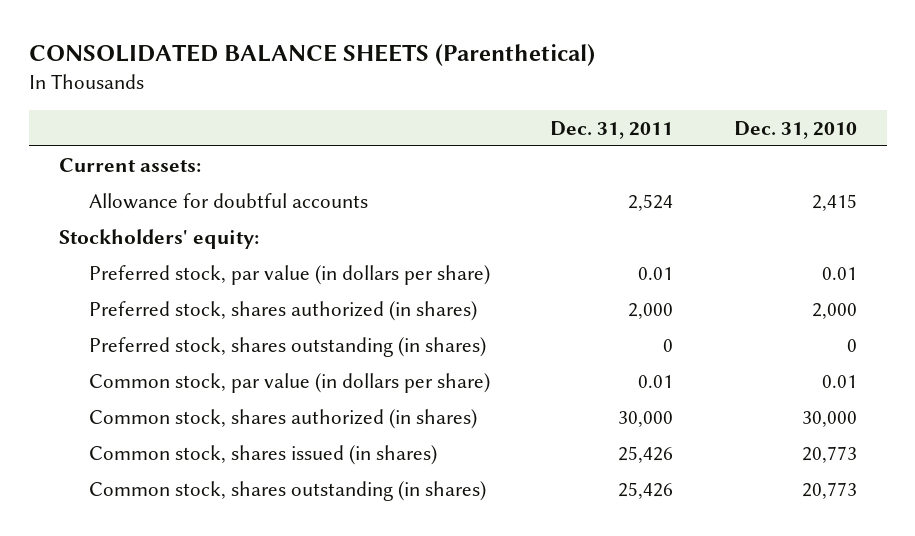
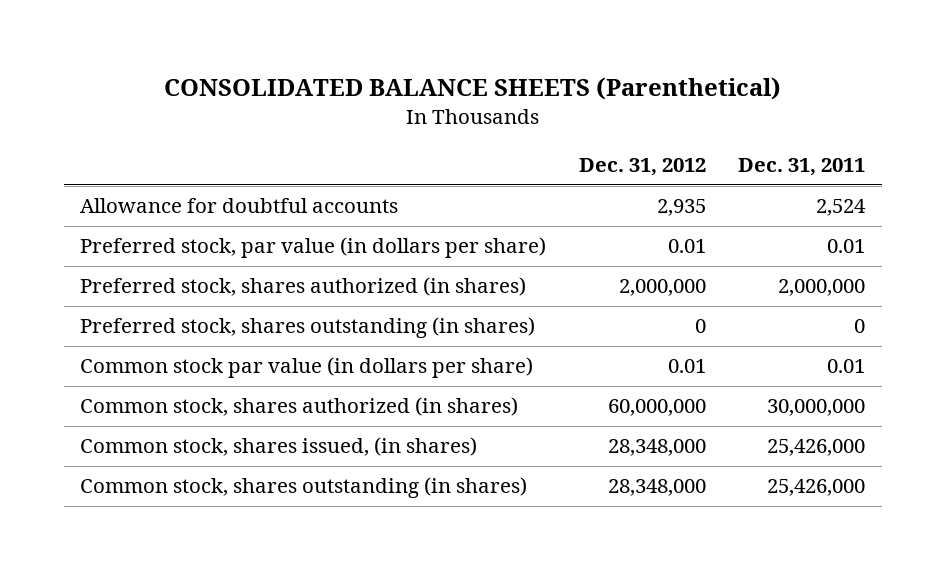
[733,120,857,139] Dec. 31, 2010 -> none
none -> [578,158,706,177] Dec. 31, 2012
[58,157,201,172] Current assets: -> none
[58,228,259,249] Stockholders' equity: -> none
[628,302,674,319] 2,000 -> [778,279,866,297] 2,000,000
[89,372,491,393] Common stock, par value (in dollars per share) -> [80,357,534,379] Common stock par value (in dollars per share)
[618,410,674,427] 30,000 -> [767,399,866,417] 30,000,000
[89,444,438,465] Common stock, shares issued (in shares) -> [80,437,478,457] Common stock, shares issued, (in shares)
[618,445,674,463] 25,426 -> [767,439,866,457] 25,426,000
[618,481,674,499] 25,426 -> [767,479,866,497] 25,426,000

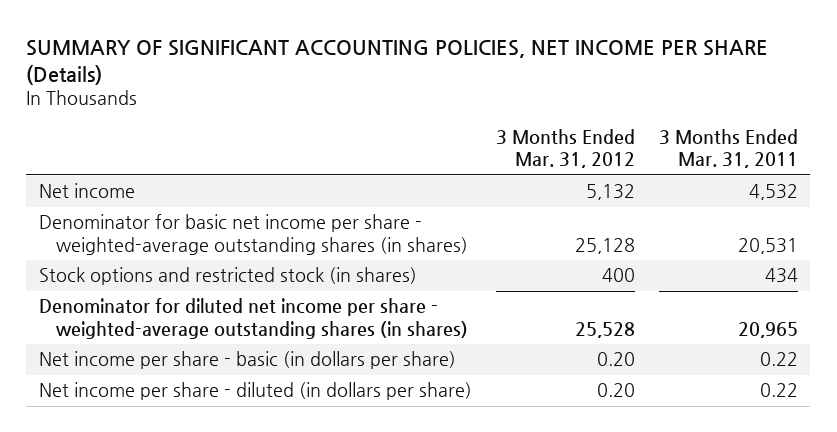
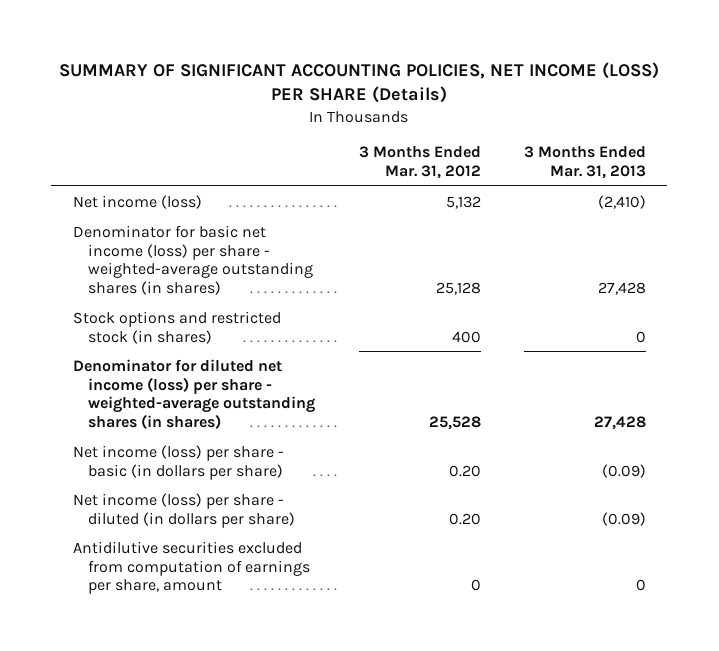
[26,39,769,85] SUMMARY OF SIGNIFICANT ACCOUNTING POLICIES, NET INCOME PER SHARE (Details) -> [59,61,660,104] SUMMARY OF SIGNIFICANT ACCOUNTING POLICIES, NET INCOME (LOSS) PER SHARE (Details)
[659,128,799,169] 3 Months Ended Mar. 31, 2011 -> none
none -> [523,146,646,179] 3 Months Ended Mar. 31, 2013
[38,183,135,199] Net income -> [73,194,203,209] Net income (loss)
[38,214,469,255] Denominator for basic net income per share - weighted-average outstanding shares (in shares) -> [73,224,314,296] Denominator for basic net income (loss) per share - weighted-average outstanding shares (in shares)
[38,298,469,339] Denominator for diluted net income per share - weighted-average outstanding shares (in shares) -> [73,358,316,430] Denominator for diluted net income (loss) per share - weighted-average outstanding shares (in shares)
[38,351,456,370] Net income per share - basic (in dollars per share) -> [73,444,285,480] Net income (loss) per share - basic (in dollars per share)
[38,382,472,401] Net income per share - diluted (in dollars per share) -> [73,492,296,528] Net income (loss) per share - diluted (in dollars per share)
none -> [73,540,311,595] Antidilutive securities excluded from computation of earnings per share, amount

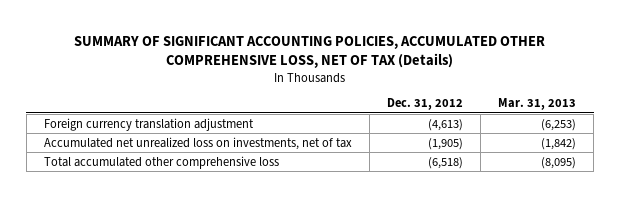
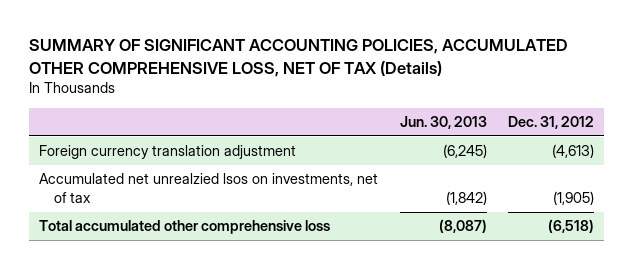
[498,98,577,111] Mar. 31, 2013 -> none
none -> [399,115,487,129] Jun. 30, 2013
[43,136,352,150] Accumulated net unrealized loss on investments, net of tax -> [39,173,379,203] Accumulated net unrealzied lsos on investments, net of tax

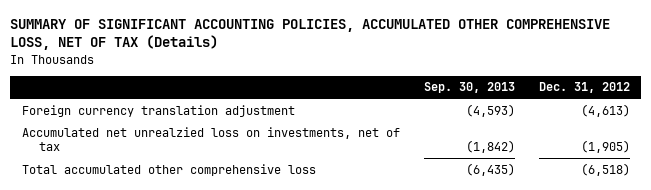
[399,115,487,129] Jun. 30, 2013 -> none
none -> [423,82,515,94] Sep. 30, 2013
[39,173,379,203] Accumulated net unrealzied lsos on investments, net of tax -> [21,126,400,152] Accumulated net unrealzied loss on investments, net of tax

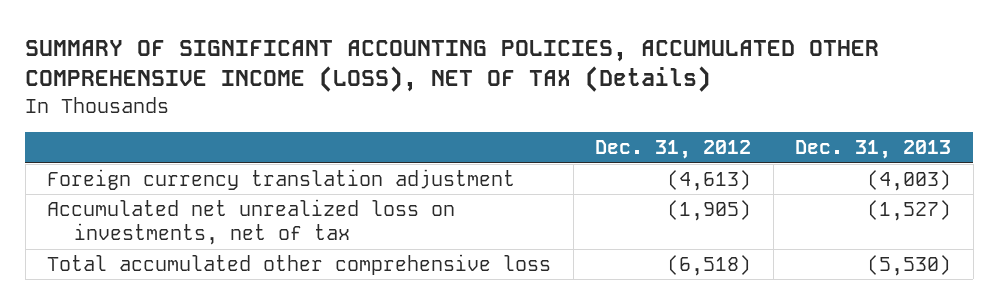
[9,18,610,51] SUMMARY OF SIGNIFICANT ACCOUNTING POLICIES, ACCUMULATED OTHER COMPREHENSIVE LOSS, NET OF TAX (Details) -> [25,39,880,93] SUMMARY OF SIGNIFICANT ACCOUNTING POLICIES, ACCUMULATED OTHER COMPREHENSIVE INCOME (LOSS), NET OF TAX (Details)
[423,82,515,94] Sep. 30, 2013 -> none
none -> [795,140,952,160] Dec. 31, 2013
[21,126,400,152] Accumulated net unrealzied loss on investments, net of tax -> [47,199,456,246] Accumulated net unrealized loss on investments, net of tax

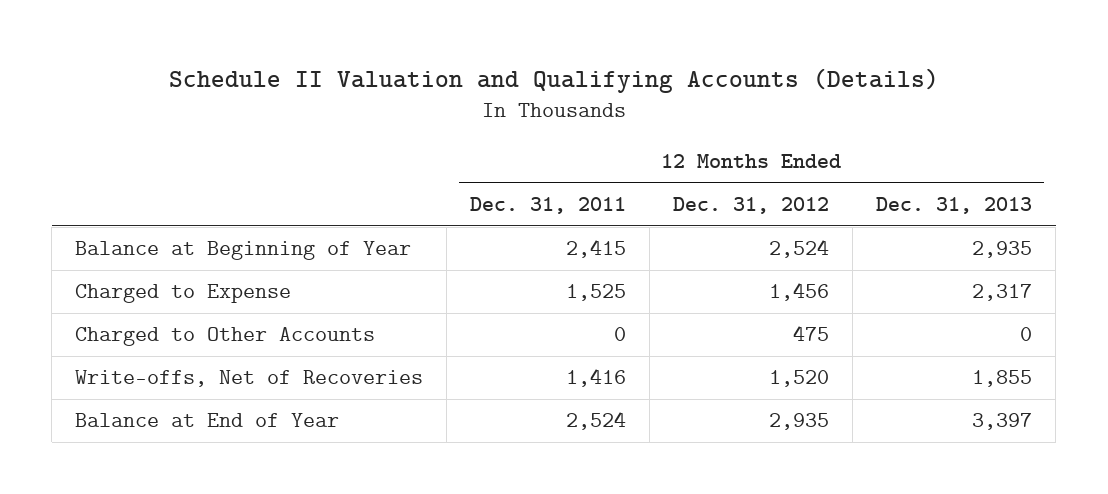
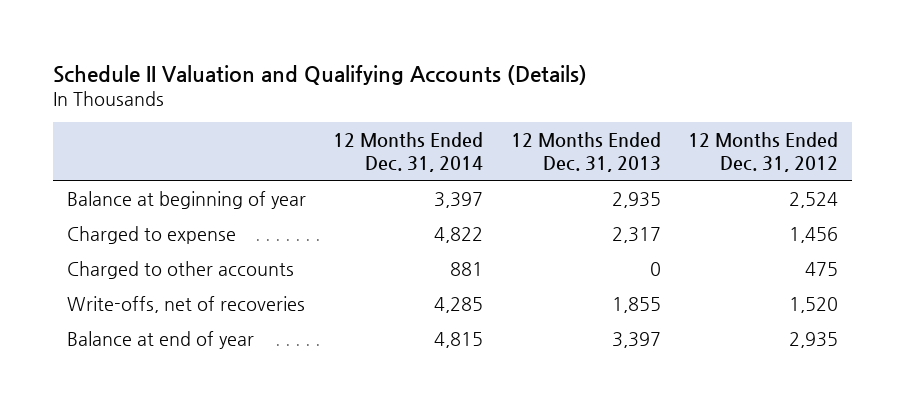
[470,197,627,215] Dec. 31, 2011 -> none
none -> [333,131,484,172] 12 Months Ended Dec. 31, 2014
[75,241,412,261] Balance at Beginning of Year -> [66,190,306,209] Balance at beginning of year
[75,284,292,304] Charged to Expense -> [66,225,236,244] Charged to expense
[75,327,376,347] Charged to Other Accounts -> [66,260,294,279] Charged to other accounts
[75,370,424,388] Write-offs, Net of Recoveries -> [66,295,305,313] Write-offs, net of recoveries
[75,413,340,428] Balance at End of Year -> [66,330,254,349] Balance at end of year

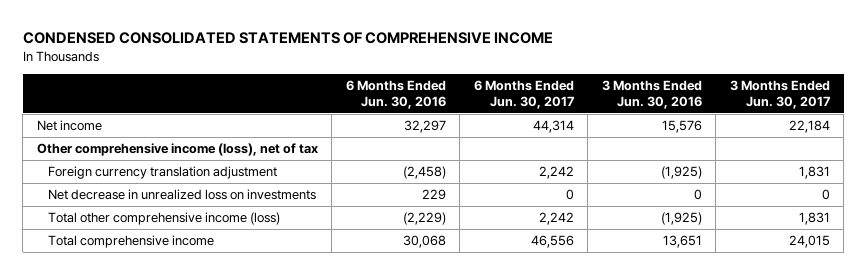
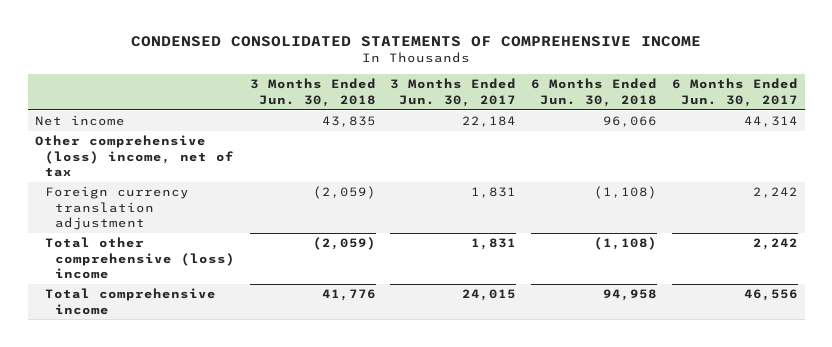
[345,80,446,109] 6 Months Ended Jun. 30, 2016 -> none
[601,80,702,109] 3 Months Ended Jun. 30, 2016 -> none
none -> [249,78,376,107] 3 Months Ended Jun. 30, 2018
none -> [531,78,658,107] 6 Months Ended Jun. 30, 2018
[36,142,318,156] Other comprehensive income (loss), net of tax -> [34,135,235,178] Other comprehensive (loss) income, net of tax
[47,188,316,200] Net decrease in unrealized loss on investments -> none
[47,211,280,225] Total other comprehensive income (loss) -> [45,237,236,280] Total other comprehensive (loss) income

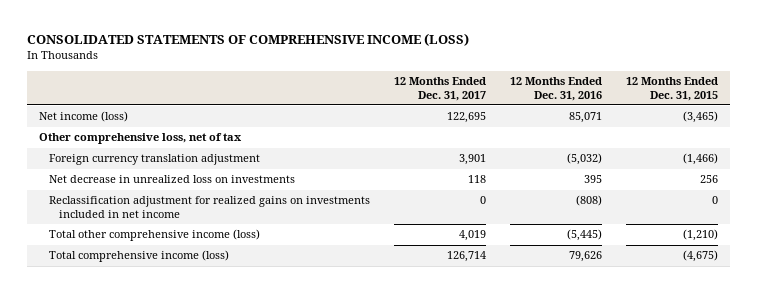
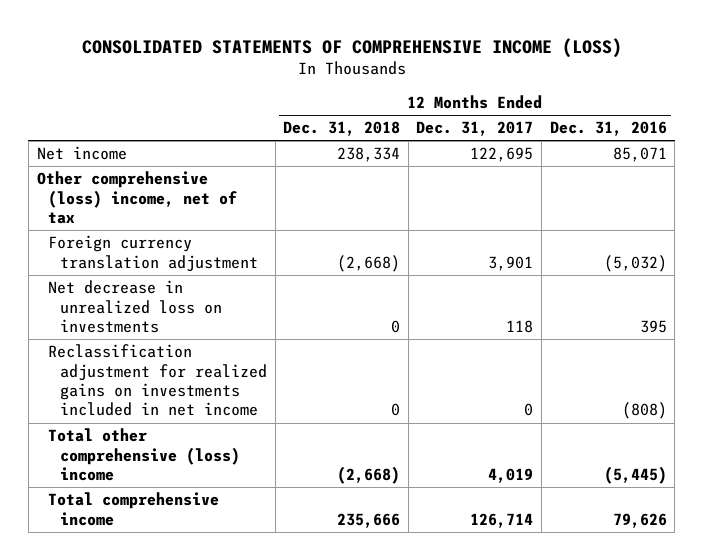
[626,77,719,101] 12 Months Ended Dec. 31, 2015 -> none
none -> [283,121,401,137] Dec. 31, 2018
[38,111,128,123] Net income (loss) -> [36,146,127,161] Net income
[38,133,242,145] Other comprehensive loss, net of tax -> [36,171,238,225] Other comprehensive (loss) income, net of tax
[49,229,261,242] Total other comprehensive income (loss) -> [48,428,241,482] Total other comprehensive (loss) income
[49,250,230,263] Total comprehensive income (loss) -> [48,492,220,526] Total comprehensive income

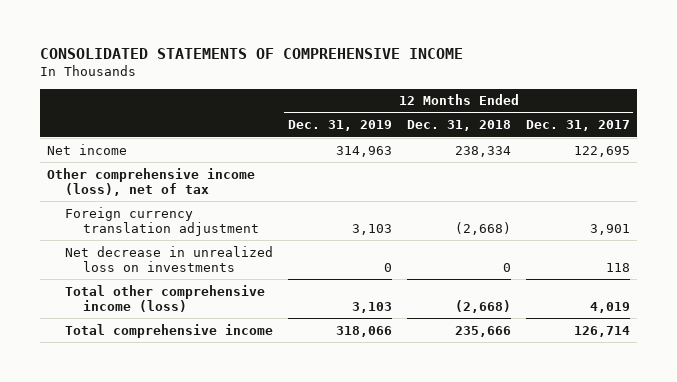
[81,37,622,58] CONSOLIDATED STATEMENTS OF COMPREHENSIVE INCOME (LOSS) -> [39,48,463,60] CONSOLIDATED STATEMENTS OF COMPREHENSIVE INCOME
[549,121,667,137] Dec. 31, 2016 -> none
none -> [287,120,392,132] Dec. 31, 2019
[36,171,238,225] Other comprehensive (loss) income, net of tax -> [47,167,256,196] Other comprehensive income (loss), net of tax
[48,344,268,417] Reclassification adjustment for realized gains on investments included in net income -> none
[48,428,241,482] Total other comprehensive (loss) income -> [64,284,265,312] Total other comprehensive income (loss)

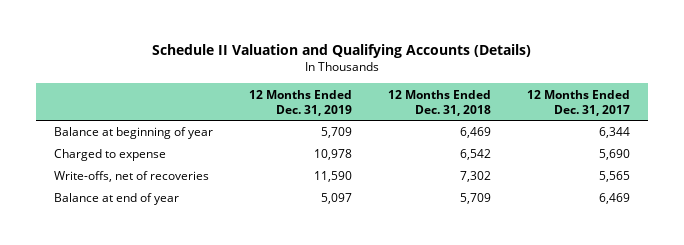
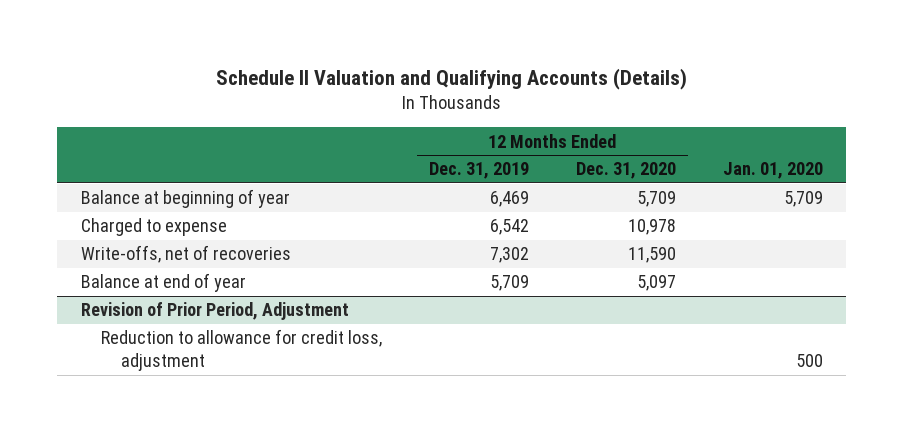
[387,89,491,116] 12 Months Ended Dec. 31, 2018 -> none
[526,89,630,116] 12 Months Ended Dec. 31, 2017 -> none
none -> [575,162,676,180] Dec. 31, 2020
none -> [722,162,823,180] Jan. 01, 2020
[320,127,352,139] 5,709 -> [489,191,529,208] 6,469
[313,149,352,161] 10,978 -> [489,219,529,236] 6,542
[313,171,352,183] 11,590 -> [489,247,529,264] 7,302
[320,193,352,205] 5,097 -> [489,275,529,292] 5,709
none -> [80,302,349,321] Revision of Prior Period, Adjustment
none -> [100,329,382,372] Reduction to allowance for credit loss, adjustment

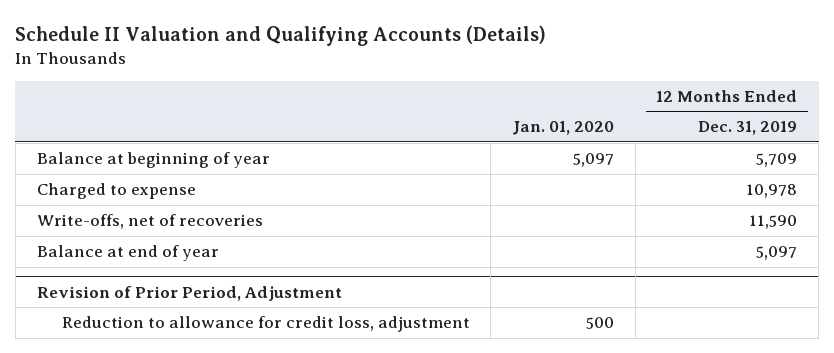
[575,162,676,180] Dec. 31, 2020 -> none
[489,191,529,208] 6,469 -> [756,153,798,168] 5,709
[783,191,823,208] 5,709 -> [573,153,615,168] 5,097
[489,219,529,236] 6,542 -> [746,184,798,199] 10,978
[489,247,529,264] 7,302 -> [749,215,798,230] 11,590
[489,275,529,292] 5,709 -> [756,246,798,261] 5,097

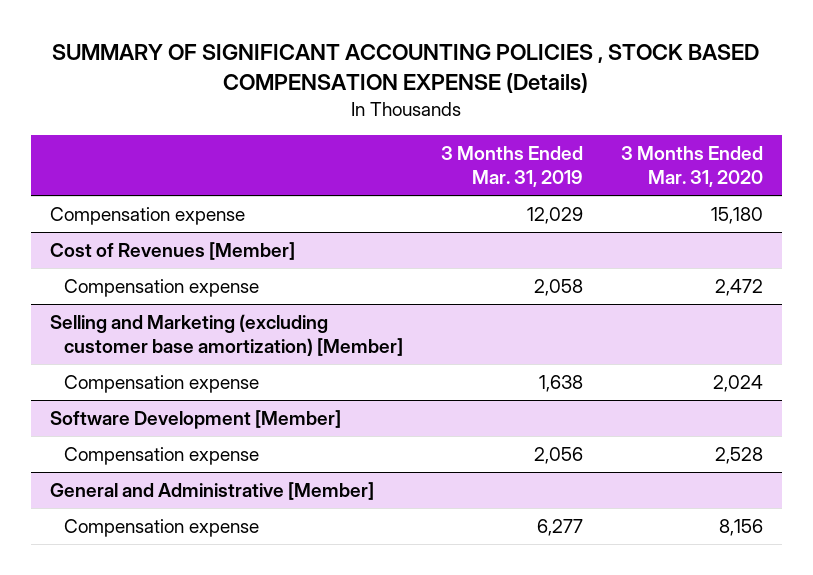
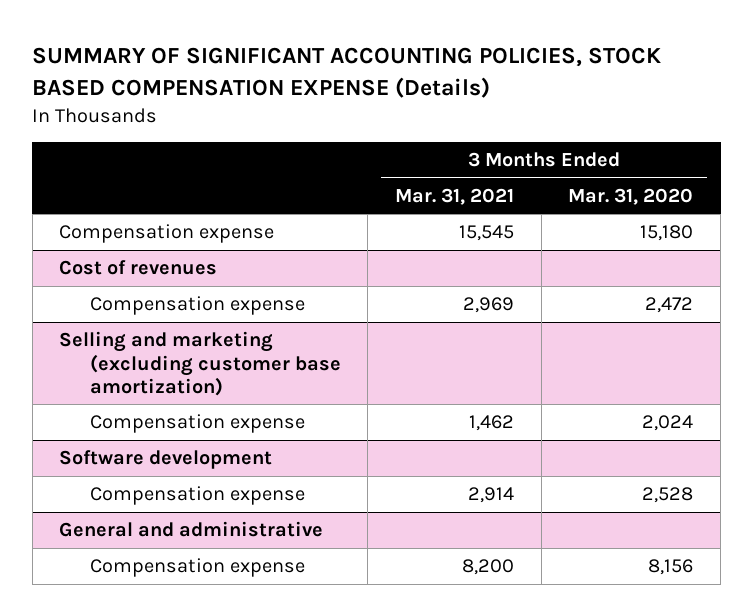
[52,44,760,93] SUMMARY OF SIGNIFICANT ACCOUNTING POLICIES , STOCK BASED COMPENSATION EXPENSE (Details) -> [32,47,662,98] SUMMARY OF SIGNIFICANT ACCOUNTING POLICIES, STOCK BASED COMPENSATION EXPENSE (Details)
[440,145,583,188] 3 Months Ended Mar. 31, 2019 -> none
none -> [395,187,515,205] Mar. 31, 2021
[49,241,295,260] Cost of Revenues [Member] -> [59,260,218,276] Cost of revenues
[49,313,403,357] Selling and Marketing (excluding customer base amortization) [Member] -> [59,331,341,396] Selling and marketing (excluding customer base amortization)
[49,409,341,429] Software Development [Member] -> [59,450,273,470] Software development
[49,481,374,500] General and Administrative [Member] -> [59,521,324,538] General and administrative

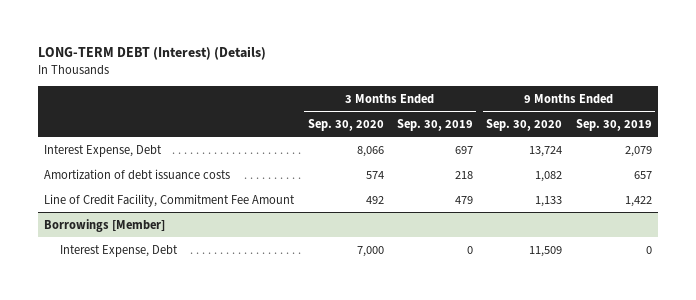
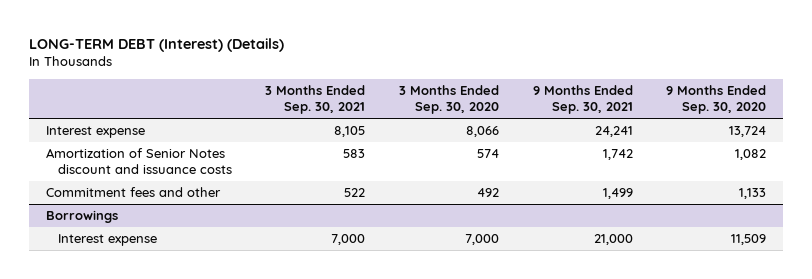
[397,118,474,131] Sep. 30, 2019 -> none
[575,118,652,131] Sep. 30, 2019 -> none
none -> [265,84,366,115] 3 Months Ended Sep. 30, 2021
none -> [532,84,633,115] 9 Months Ended Sep. 30, 2021
[44,144,163,157] Interest Expense, Debt -> [45,126,145,139] Interest expense
[44,168,231,180] Amortization of debt issuance costs -> [45,148,232,175] Amortization of Senior Notes discount and issuance costs
[44,193,296,207] Line of Credit Facility, Commitment Fee Amount -> [45,187,221,198] Commitment fees and other
[44,218,166,232] Borrowings [Member] -> [45,210,118,224] Borrowings
[60,244,179,257] Interest Expense, Debt -> [57,234,157,247] Interest expense

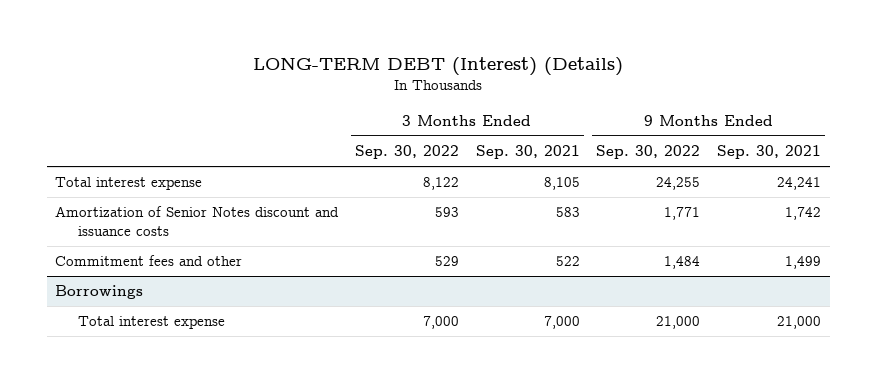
[398,84,499,115] 3 Months Ended Sep. 30, 2020 -> none
[666,84,767,115] 9 Months Ended Sep. 30, 2020 -> none
none -> [354,145,459,160] Sep. 30, 2022
none -> [596,145,701,160] Sep. 30, 2022
[45,126,145,139] Interest expense -> [54,177,202,191] Total interest expense
[57,234,157,247] Interest expense -> [78,316,226,330] Total interest expense

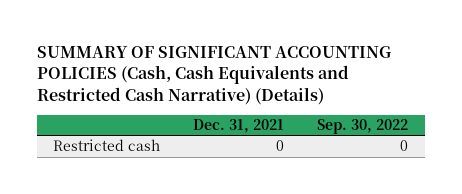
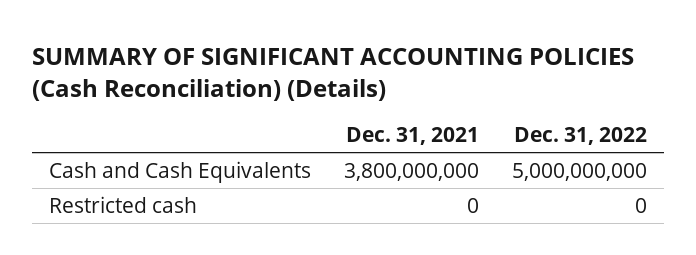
[36,45,391,105] SUMMARY OF SIGNIFICANT ACCOUNTING POLICIES (Cash, Cash Equivalents and Restricted Cash Narrative) (Details) -> [32,47,635,101] SUMMARY OF SIGNIFICANT ACCOUNTING POLICIES (Cash Reconciliation) (Details)
[317,118,409,134] Sep. 30, 2022 -> none
none -> [514,127,648,146] Dec. 31, 2022
none -> [48,160,311,183] Cash and Cash Equivalents

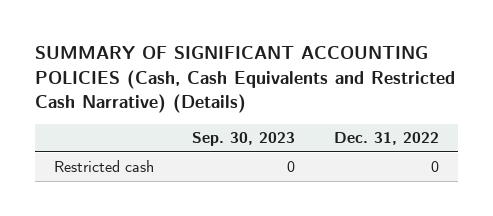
[32,47,635,101] SUMMARY OF SIGNIFICANT ACCOUNTING POLICIES (Cash Reconciliation) (Details) -> [34,46,455,114] SUMMARY OF SIGNIFICANT ACCOUNTING POLICIES (Cash, Cash Equivalents and Restricted Cash Narrative) (Details)
[345,127,479,146] Dec. 31, 2021 -> none
none -> [192,132,296,147] Sep. 30, 2023
[48,160,311,183] Cash and Cash Equivalents -> none

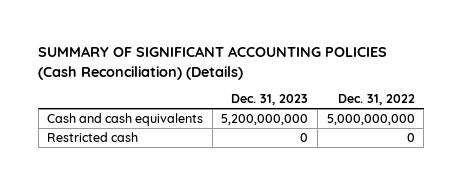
[34,46,455,114] SUMMARY OF SIGNIFICANT ACCOUNTING POLICIES (Cash, Cash Equivalents and Restricted Cash Narrative) (Details) -> [38,46,388,80] SUMMARY OF SIGNIFICANT ACCOUNTING POLICIES (Cash Reconciliation) (Details)
[192,132,296,147] Sep. 30, 2023 -> none
none -> [231,94,309,106] Dec. 31, 2023
none -> [47,112,204,126] Cash and cash equivalents

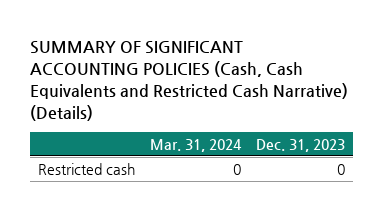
[38,46,388,80] SUMMARY OF SIGNIFICANT ACCOUNTING POLICIES (Cash Reconciliation) (Details) -> [29,40,348,121] SUMMARY OF SIGNIFICANT ACCOUNTING POLICIES (Cash, Cash Equivalents and Restricted Cash Narrative) (Details)
[337,94,415,106] Dec. 31, 2022 -> none
none -> [149,138,242,152] Mar. 31, 2024
[47,112,204,126] Cash and cash equivalents -> none

